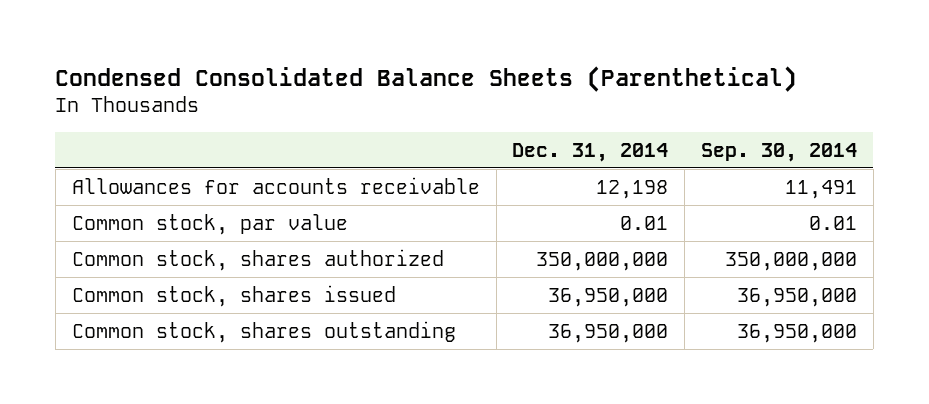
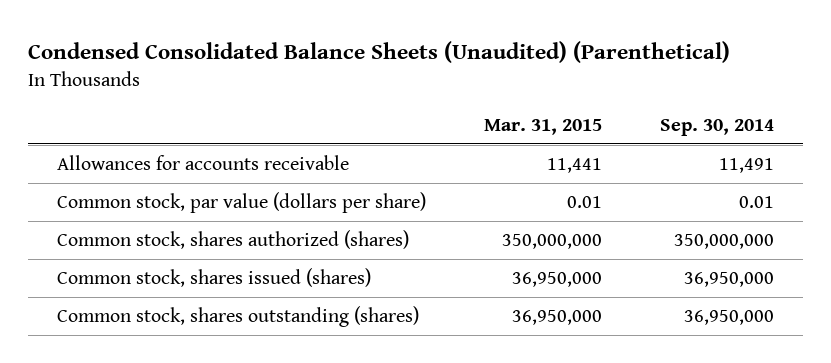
[55,65,798,92] Condensed Consolidated Balance Sheets (Parenthetical) -> [27,40,730,63] Condensed Consolidated Balance Sheets (Unaudited) (Parenthetical)
[512,142,669,162] Dec. 31, 2014 -> none
none -> [483,119,602,136] Mar. 31, 2015
[71,213,348,235] Common stock, par value -> [56,192,426,214] Common stock, par value (dollars per share)
[71,248,444,271] Common stock, shares authorized -> [56,230,409,250] Common stock, shares authorized (shares)
[71,284,396,307] Common stock, shares issued -> [56,268,371,288] Common stock, shares issued (shares)
[71,320,456,343] Common stock, shares outstanding -> [56,306,419,328] Common stock, shares outstanding (shares)

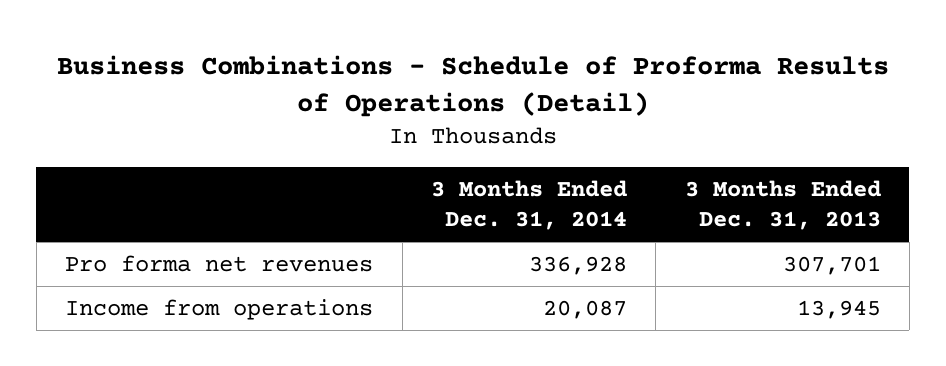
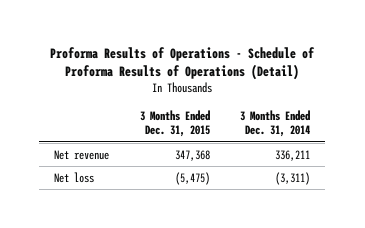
[56,54,889,117] Business Combinations - Schedule of Proforma Results of Operations (Detail) -> [50,46,316,80] Proforma Results of Operations - Schedule of Proforma Results of Operations (Detail)
[684,180,881,231] 3 Months Ended Dec. 31, 2013 -> none
none -> [139,109,210,138] 3 Months Ended Dec. 31, 2015
[65,298,374,320] Income from operations -> none
[65,254,374,272] Pro forma net revenues -> [54,149,110,160] Net revenue
[528,255,627,275] 336,928 -> [275,149,311,161] 336,211
none -> [54,171,95,183] Net loss

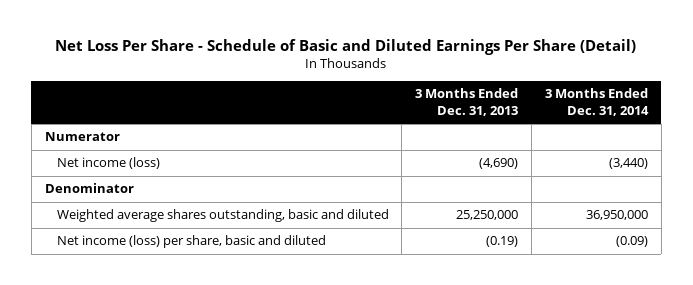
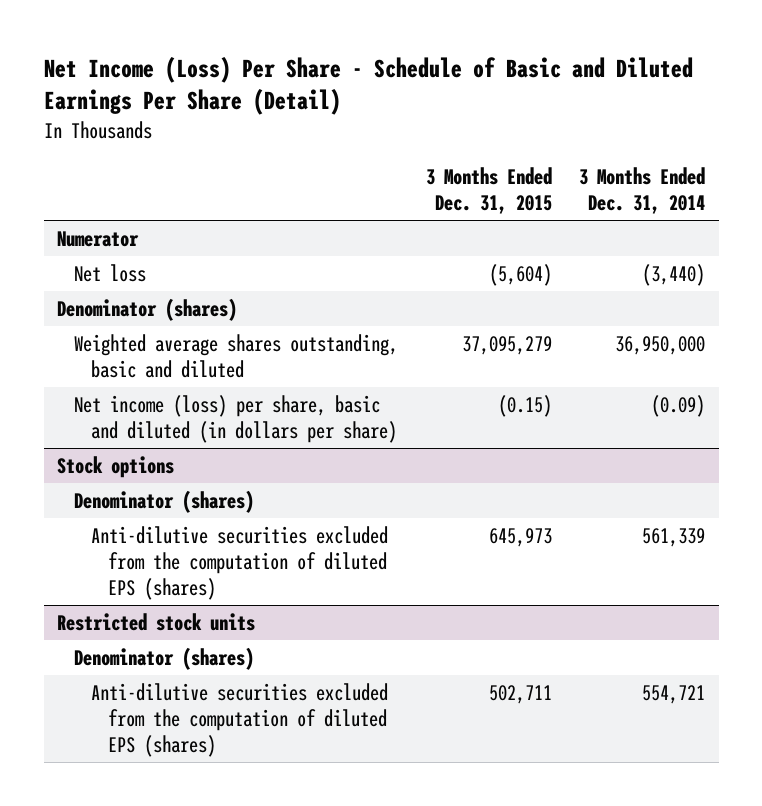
[55,39,637,56] Net Loss Per Share - Schedule of Basic and Diluted Earnings Per Share (Detail) -> [43,55,693,116] Net Income (Loss) Per Share - Schedule of Basic and Diluted Earnings Per Share (Detail)
[415,88,519,116] 3 Months Ended Dec. 31, 2013 -> none
none -> [425,166,552,215] 3 Months Ended Dec. 31, 2015
[56,157,160,170] Net income (loss) -> [74,263,147,282] Net loss
[44,183,134,194] Denominator -> [57,297,238,321] Denominator (shares)
[56,235,326,249] Net income (loss) per share, basic and diluted -> [74,394,398,444] Net income (loss) per share, basic and diluted (in dollars per share)
none -> [57,455,175,478] Stock options
none -> [74,489,255,513] Denominator (shares)
none -> [91,525,389,601] Anti-dilutive securities excluded from the computation of diluted EPS (shares)
none -> [57,612,256,631] Restricted stock units
none -> [74,646,255,670] Denominator (shares)
none -> [91,682,389,758] Anti-dilutive securities excluded from the computation of diluted EPS (shares)

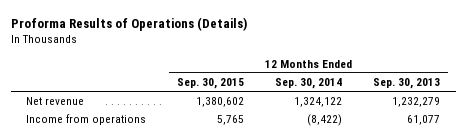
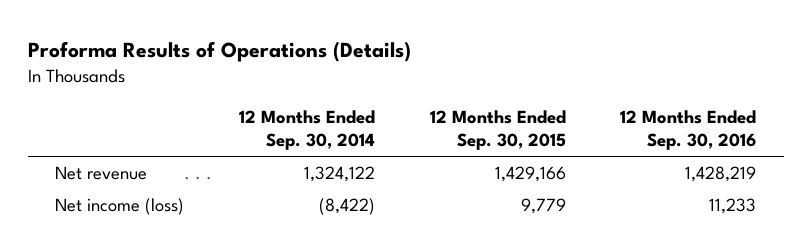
[373,77,441,89] Sep. 30, 2013 -> none
none -> [620,110,757,151] 12 Months Ended Sep. 30, 2016
[196,97,245,108] 1,380,602 -> [494,166,566,183] 1,429,166
[26,114,147,126] Income from operations -> [55,198,185,216] Net income (loss)
[217,115,245,126] 5,765 -> [520,198,566,215] 9,779

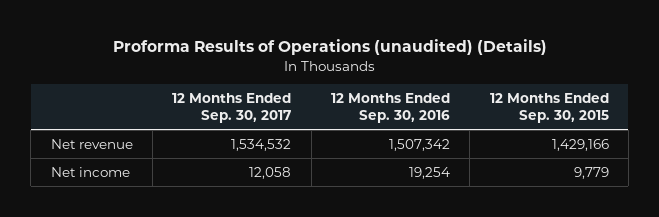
[28,41,412,63] Proforma Results of Operations (Details) -> [112,39,547,56] Proforma Results of Operations (unaudited) (Details)
[239,110,376,151] 12 Months Ended Sep. 30, 2014 -> none
none -> [172,92,292,124] 12 Months Ended Sep. 30, 2017
[685,166,757,183] 1,428,219 -> [389,138,451,151] 1,507,342
[55,198,185,216] Net income (loss) -> [50,166,130,177] Net income
[709,198,757,215] 11,233 -> [409,166,451,179] 19,254

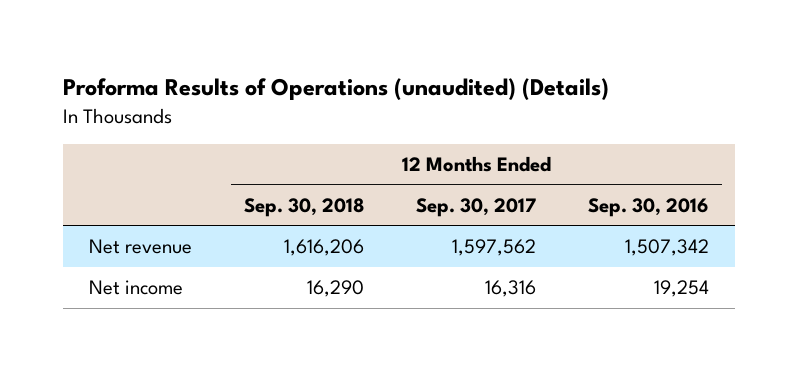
[489,92,609,124] 12 Months Ended Sep. 30, 2015 -> none
none -> [244,197,365,217] Sep. 30, 2018
[231,138,292,151] 1,534,532 -> [452,239,537,257] 1,597,562
[249,166,292,179] 12,058 -> [485,280,537,298] 16,316

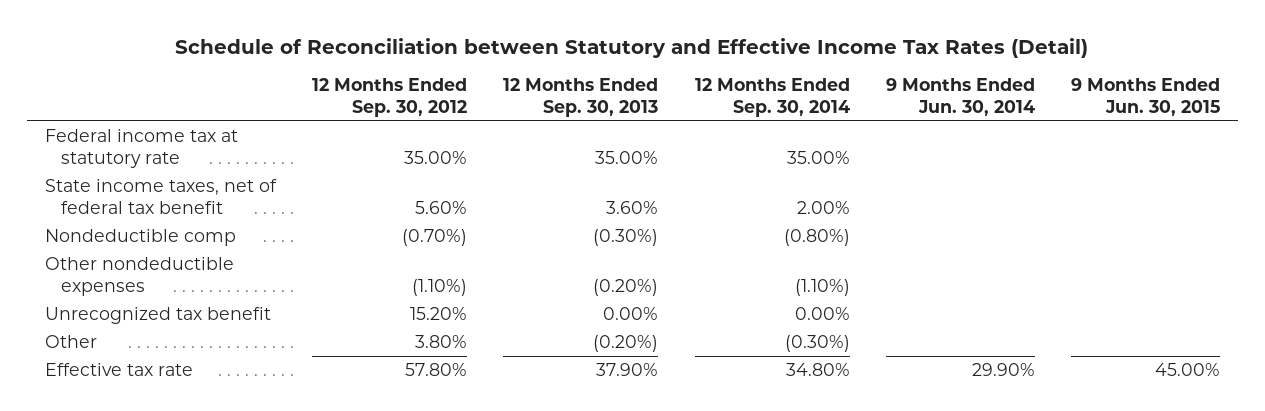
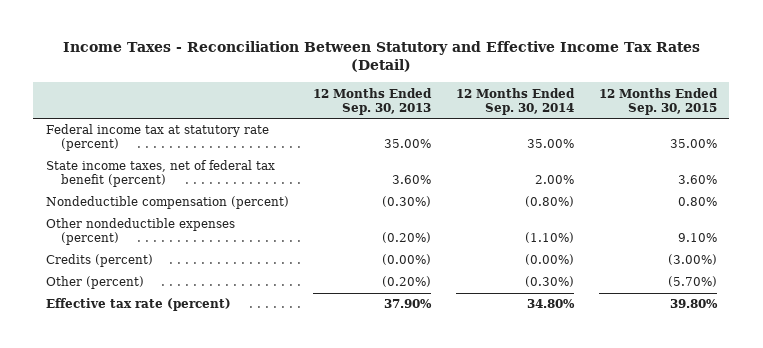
[175,37,1089,58] Schedule of Reconciliation between Statutory and Effective Income Tax Rates (Detail) -> [63,40,701,73] Income Taxes - Reconciliation Between Statutory and Effective Income Tax Rates (Detail)
[312,78,468,117] 12 Months Ended Sep. 30, 2012 -> none
[885,78,1035,116] 9 Months Ended Jun. 30, 2014 -> none
[1070,78,1220,116] 9 Months Ended Jun. 30, 2015 -> none
none -> [599,87,719,115] 12 Months Ended Sep. 30, 2015
[45,229,237,247] Nondeductible comp -> none
[45,307,272,325] Unrecognized tax benefit -> none
[45,129,239,168] Federal income tax at statutory rate -> [45,124,269,152] Federal income tax at statutory rate (percent)
[45,179,278,214] State income taxes, net of federal tax benefit -> [45,160,275,188] State income taxes, net of federal tax benefit (percent)
none -> [45,196,289,210] Nondeductible compensation (percent)
[45,257,235,296] Other nondeductible expenses -> [45,218,235,246] Other nondeductible expenses (percent)
none -> [45,254,153,268] Credits (percent)
[45,335,98,349] Other -> [45,276,144,290] Other (percent)
[45,363,194,377] Effective tax rate -> [45,298,231,312] Effective tax rate (percent)

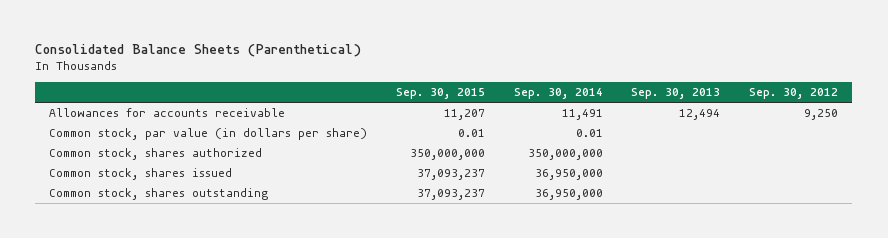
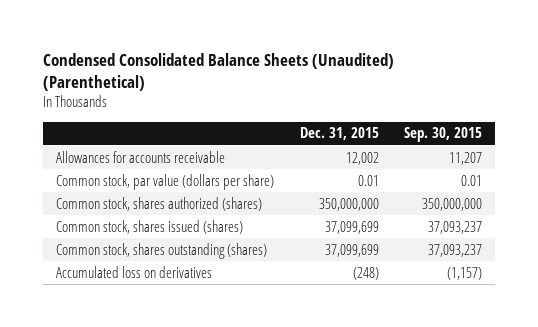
[35,43,362,57] Consolidated Balance Sheets (Parenthetical) -> [43,52,395,91] Condensed Consolidated Balance Sheets (Unaudited) (Parenthetical)
[513,88,603,100] Sep. 30, 2014 -> none
[631,88,721,100] Sep. 30, 2013 -> none
[749,88,839,100] Sep. 30, 2012 -> none
none -> [299,127,379,141] Dec. 31, 2015
[49,128,368,141] Common stock, par value (in dollars per share) -> [56,173,275,190] Common stock, par value (dollars per share)
[49,148,263,161] Common stock, shares authorized -> [56,196,263,211] Common stock, shares authorized (shares)
[49,168,233,181] Common stock, shares issued -> [56,219,244,234] Common stock, shares issued (shares)
[49,188,269,201] Common stock, shares outstanding -> [56,242,268,259] Common stock, shares outstanding (shares)
none -> [56,265,213,278] Accumulated loss on derivatives

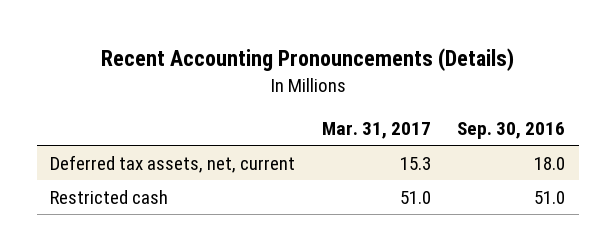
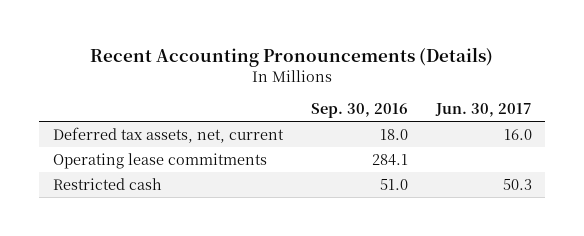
[321,121,431,139] Mar. 31, 2017 -> none
none -> [434,103,532,118] Jun. 30, 2017
none -> [52,152,267,169] Operating lease commitments

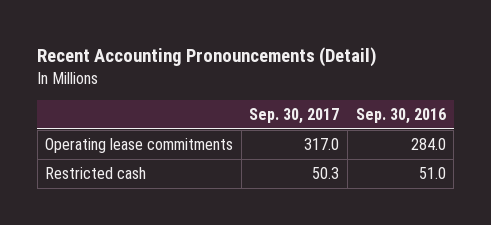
[90,46,494,67] Recent Accounting Pronouncements (Details) -> [37,46,378,67] Recent Accounting Pronouncements (Detail)
[434,103,532,118] Jun. 30, 2017 -> none
none -> [249,108,340,125] Sep. 30, 2017
[52,126,284,143] Deferred tax assets, net, current -> none
[371,153,408,166] 284.1 -> [410,138,446,151] 284.0

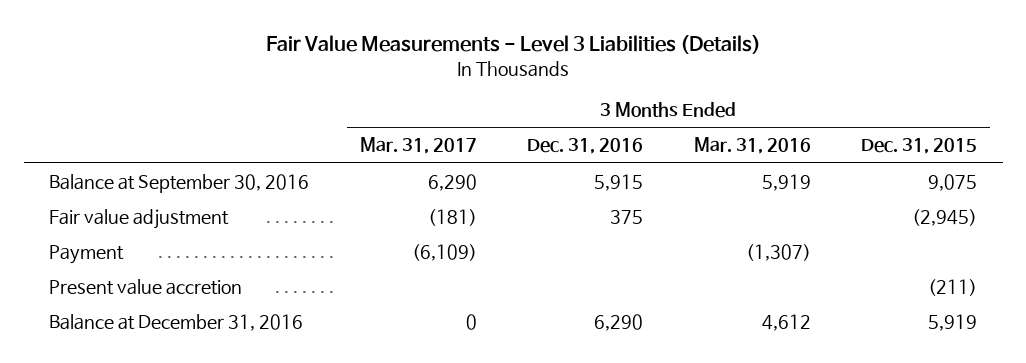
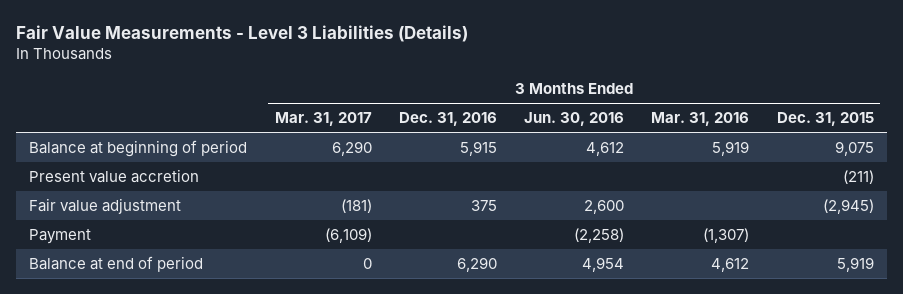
none -> [524,112,625,127] Jun. 30, 2016
[49,173,310,193] Balance at September 30, 2016 -> [29,140,248,158] Balance at beginning of period
[49,278,243,295] Present value accretion -> [29,169,200,184] Present value accretion
[49,313,304,331] Balance at December 31, 2016 -> [29,256,204,273] Balance at end of period

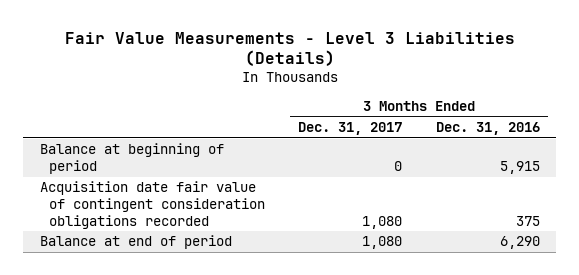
[274,112,372,127] Mar. 31, 2017 -> none
[524,112,625,127] Jun. 30, 2016 -> none
[651,112,750,127] Mar. 31, 2016 -> none
[776,112,874,127] Dec. 31, 2015 -> none
none -> [298,122,403,136] Dec. 31, 2017
[29,169,200,184] Present value accretion -> none
[29,229,92,245] Payment -> none
[29,198,182,215] Fair value adjustment -> [39,181,265,229] Acquisition date fair value of contingent consideration obligations recorded

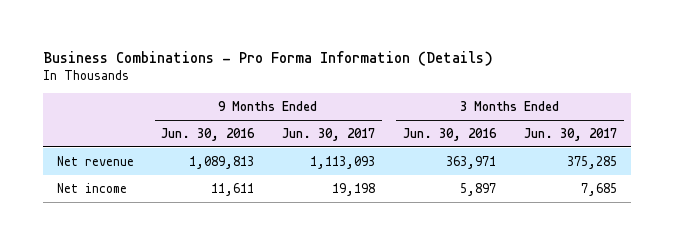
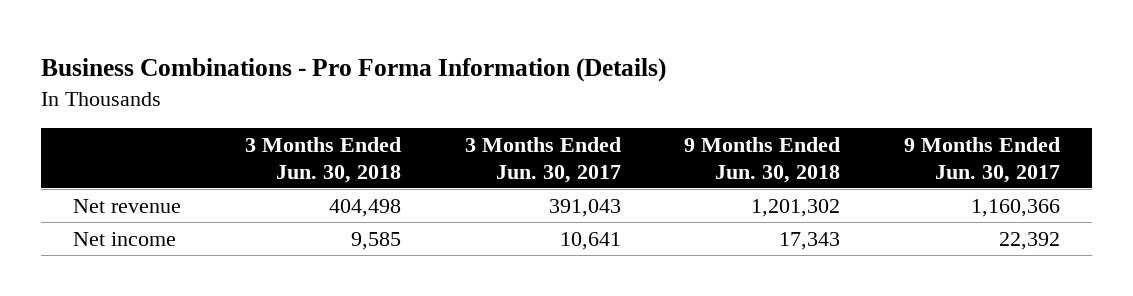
[161,127,256,141] Jun. 30, 2016 -> none
[403,127,498,141] Jun. 30, 2016 -> none
none -> [244,136,401,183] 3 Months Ended Jun. 30, 2018
none -> [684,136,841,183] 9 Months Ended Jun. 30, 2018
[310,155,376,169] 1,113,093 -> [970,198,1060,217] 1,160,366
[566,155,617,169] 375,285 -> [548,198,621,217] 391,043
[332,182,376,196] 19,198 -> [998,231,1060,250] 22,392
[580,182,617,196] 7,685 -> [559,231,621,250] 10,641

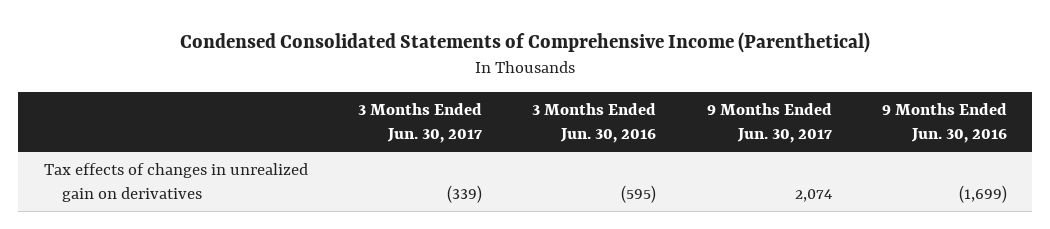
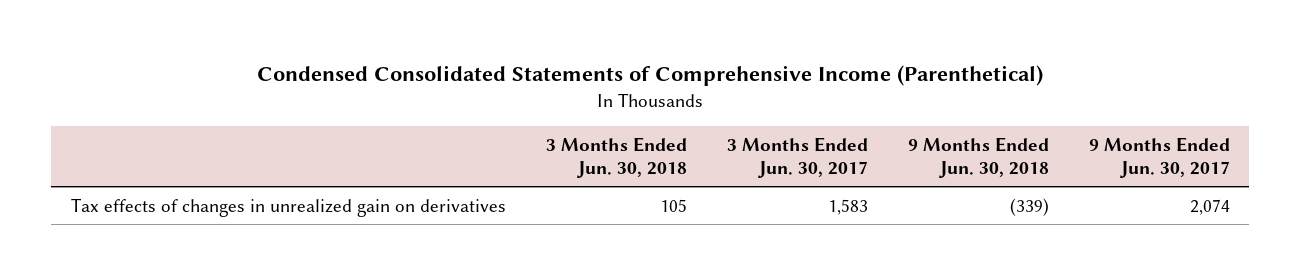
[532,103,657,143] 3 Months Ended Jun. 30, 2016 -> none
[881,103,1007,143] 9 Months Ended Jun. 30, 2016 -> none
none -> [545,136,687,179] 3 Months Ended Jun. 30, 2018
none -> [907,136,1049,179] 9 Months Ended Jun. 30, 2018
[446,184,482,203] (339) -> [827,198,868,215] 1,583

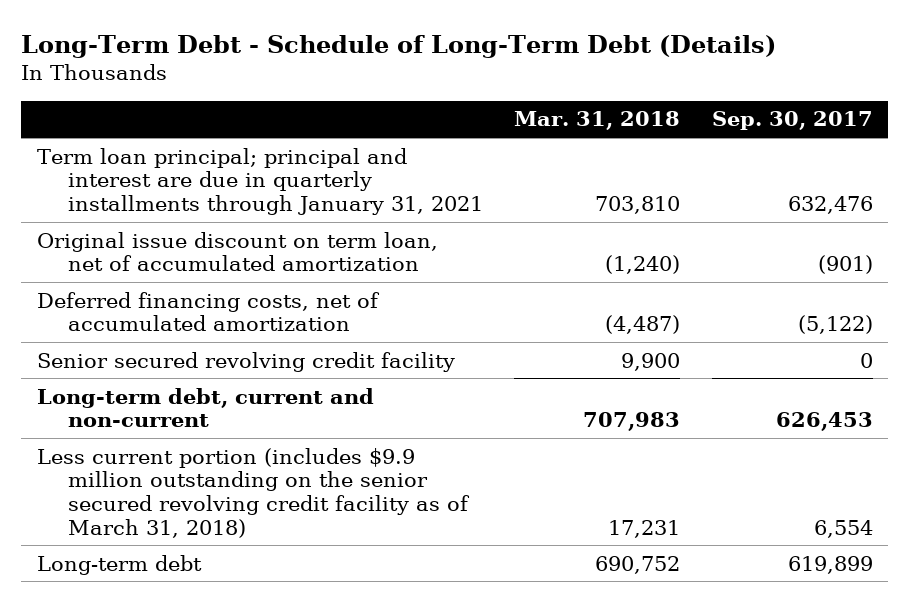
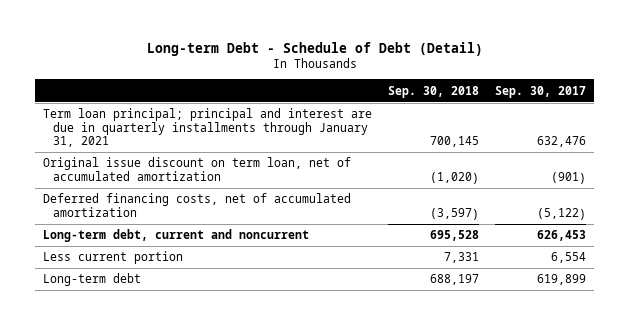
[21,34,777,58] Long-Term Debt - Schedule of Long-Term Debt (Details) -> [146,41,483,56] Long-term Debt - Schedule of Debt (Detail)
[514,111,681,131] Mar. 31, 2018 -> none
none -> [388,85,480,98] Sep. 30, 2018
[36,351,455,372] Senior secured revolving credit facility -> none
[36,387,374,428] Long-term debt, current and non-current -> [43,229,310,243] Long-term debt, current and noncurrent
[36,447,471,538] Less current portion (includes $9.9 million outstanding on the senior secured revolving credit facility as of March 31, 2018) -> [43,251,184,265] Less current portion

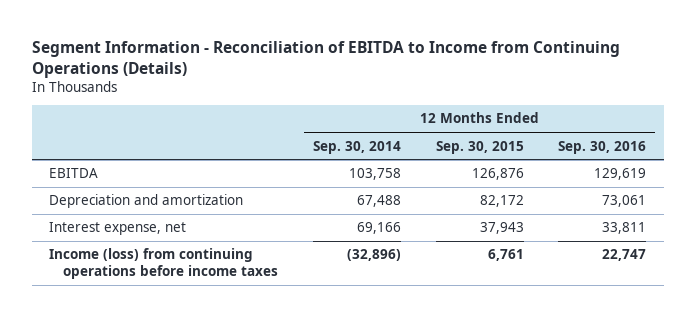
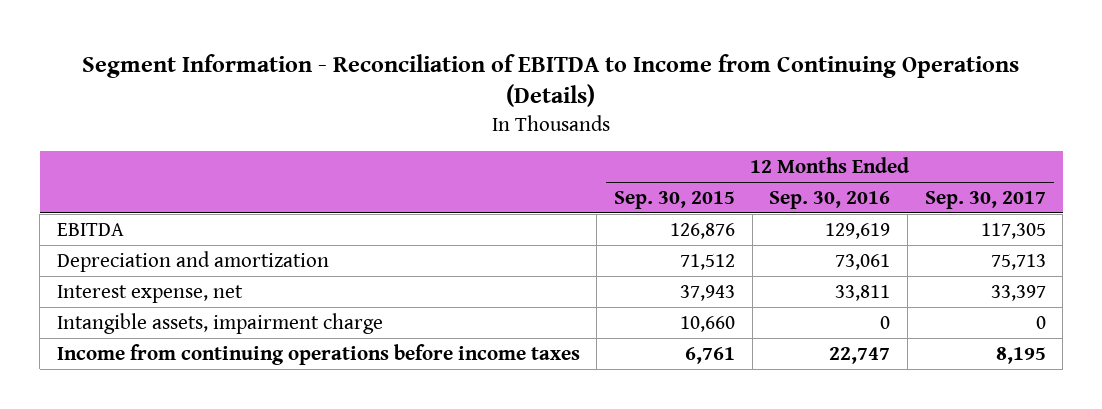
[312,140,401,154] Sep. 30, 2014 -> none
none -> [924,190,1046,209] Sep. 30, 2017
[479,195,524,208] 82,172 -> [680,253,736,270] 71,512
none -> [56,312,383,334] Intangible assets, impairment charge
[49,248,279,279] Income (loss) from continuing operations before income taxes -> [56,343,580,365] Income from continuing operations before income taxes

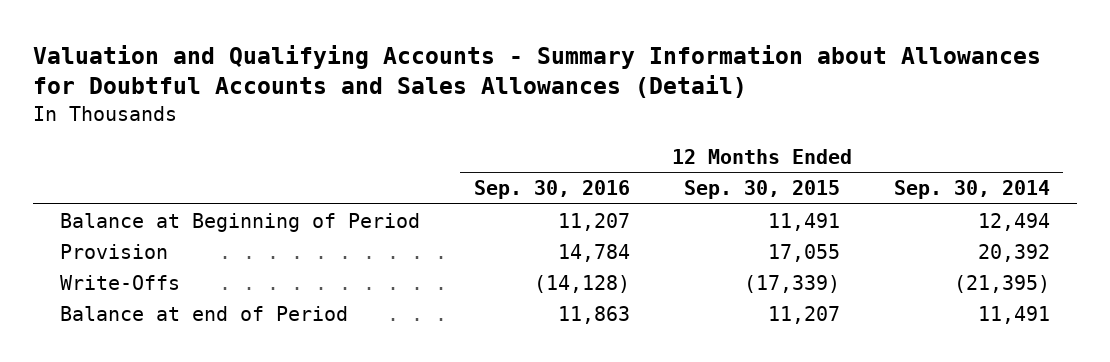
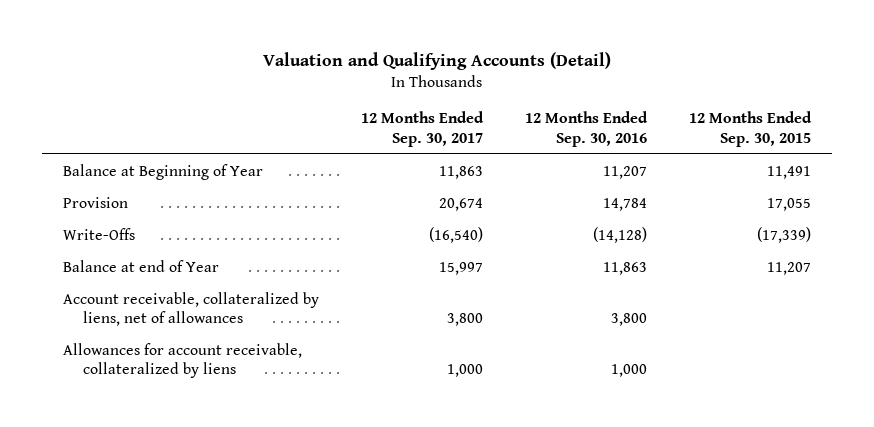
[32,44,1041,99] Valuation and Qualifying Accounts - Summary Information about Allowances for Doubtful Accounts and Sales Allowances (Detail) -> [262,52,611,71] Valuation and Qualifying Accounts (Detail)
[893,180,1050,200] Sep. 30, 2014 -> none
none -> [360,111,484,147] 12 Months Ended Sep. 30, 2017
[59,212,420,232] Balance at Beginning of Period -> [62,163,263,180] Balance at Beginning of Year
[59,305,348,321] Balance at end of Period -> [62,259,219,272] Balance at end of Year
none -> [62,291,319,327] Account receivable, collateralized by liens, net of allowances
none -> [62,342,302,379] Allowances for account receivable, collateralized by liens

